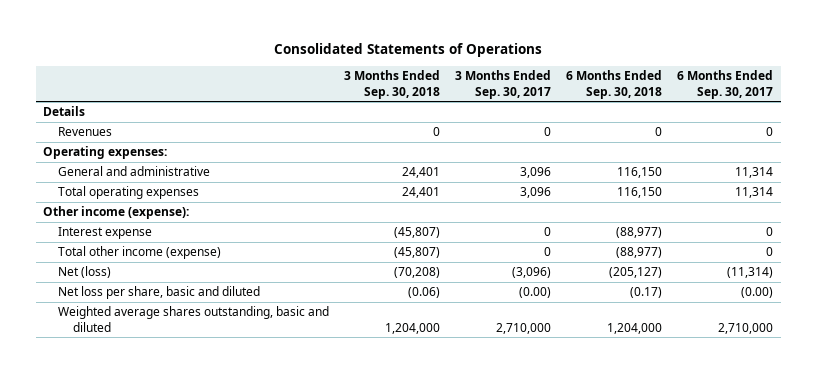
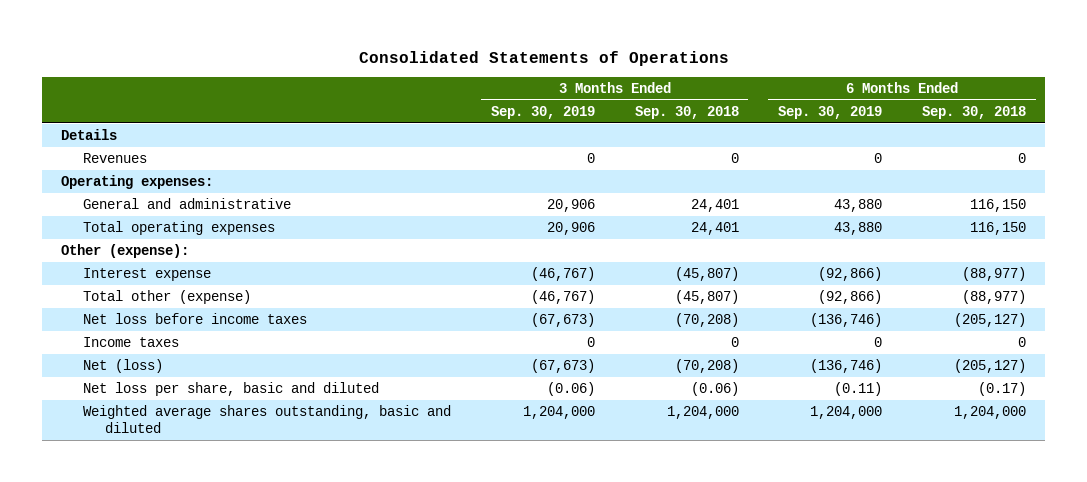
[455,70,552,99] 3 Months Ended Sep. 30, 2017 -> none
[677,70,774,99] 6 Months Ended Sep. 30, 2017 -> none
none -> [490,105,595,119] Sep. 30, 2019
none -> [778,105,883,119] Sep. 30, 2019
[43,206,190,220] Other income (expense): -> [61,244,190,259] Other (expense):
[58,246,222,260] Total other income (expense) -> [83,290,252,305] Total other (expense)
none -> [83,313,308,325] Net loss before income taxes
none -> [83,337,180,348] Income taxes

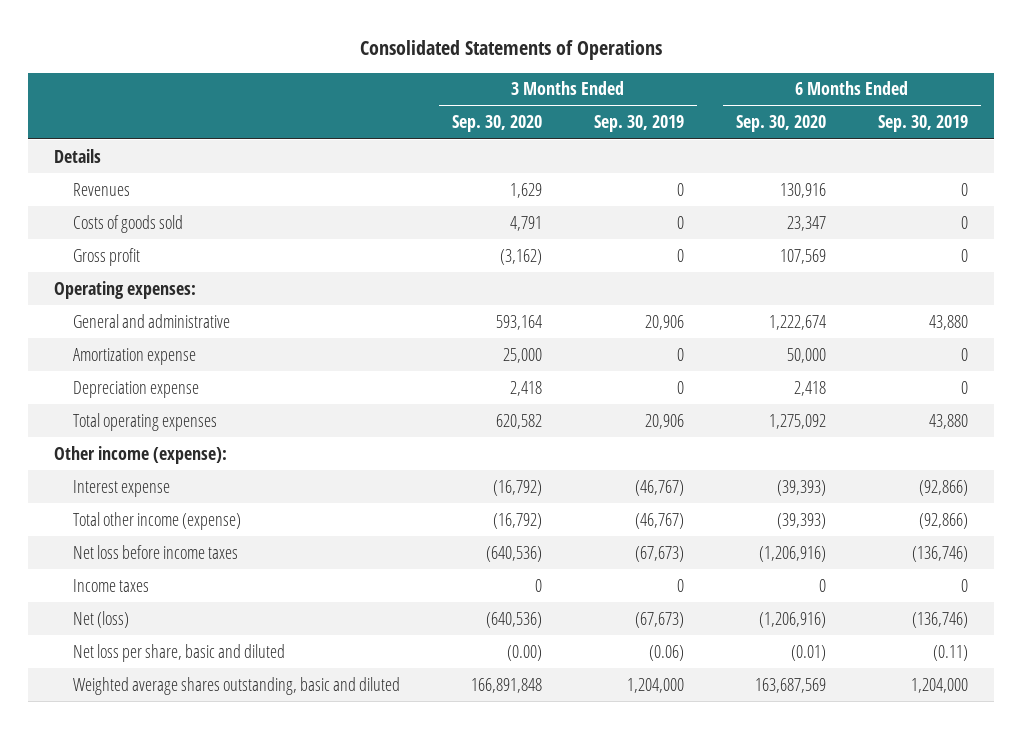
[634,105,739,119] Sep. 30, 2018 -> none
[921,105,1026,119] Sep. 30, 2018 -> none
none -> [451,115,542,133] Sep. 30, 2020
none -> [735,115,826,133] Sep. 30, 2020
none -> [72,214,183,233] Costs of goods sold
none -> [72,247,140,266] Gross profit
none -> [72,347,196,365] Amortization expense
none -> [72,380,199,398] Depreciation expense
[61,244,190,259] Other (expense): -> [54,445,228,464] Other income (expense):
[83,290,252,305] Total other (expense) -> [72,511,241,530] Total other income (expense)

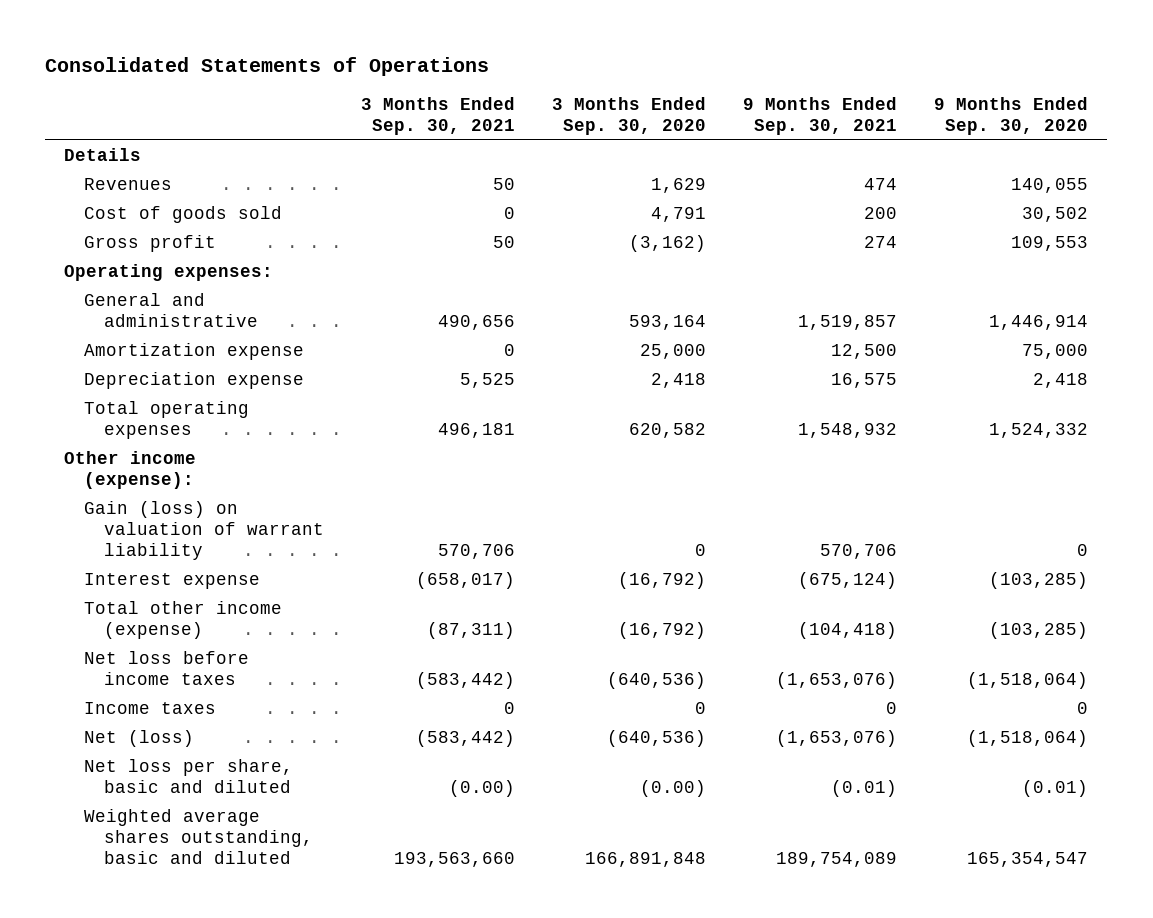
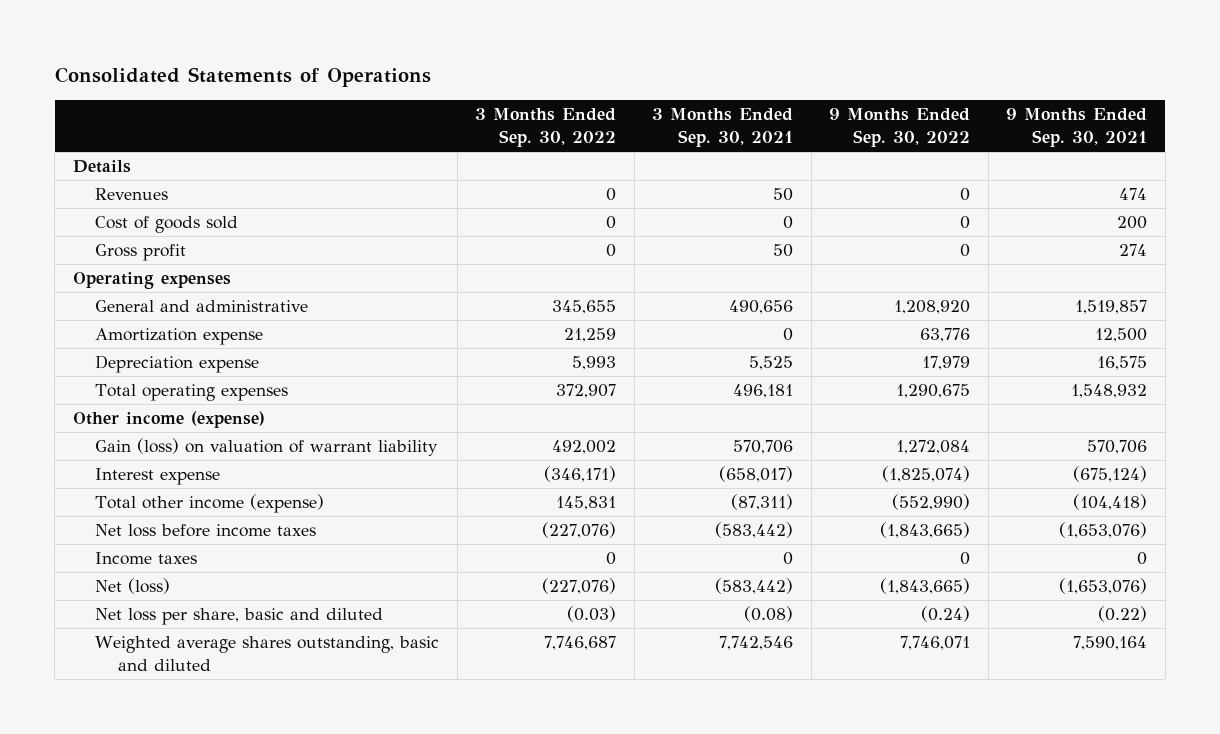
[552,97,707,136] 3 Months Ended Sep. 30, 2020 -> none
[934,97,1089,136] 9 Months Ended Sep. 30, 2020 -> none
none -> [475,108,617,147] 3 Months Ended Sep. 30, 2022
none -> [829,108,971,147] 9 Months Ended Sep. 30, 2022
[64,264,274,282] Operating expenses: -> [72,272,231,290] Operating expenses
[64,451,197,490] Other income (expense): -> [72,411,265,429] Other income (expense)
[448,780,515,798] (0.00) -> [744,606,794,623] (0.08)
[831,780,898,798] (0.01) -> [1098,606,1148,623] (0.22)
[393,852,515,868] 193,563,660 -> [719,636,794,651] 7,742,546
[776,852,898,868] 189,754,089 -> [1073,636,1148,651] 7,590,164

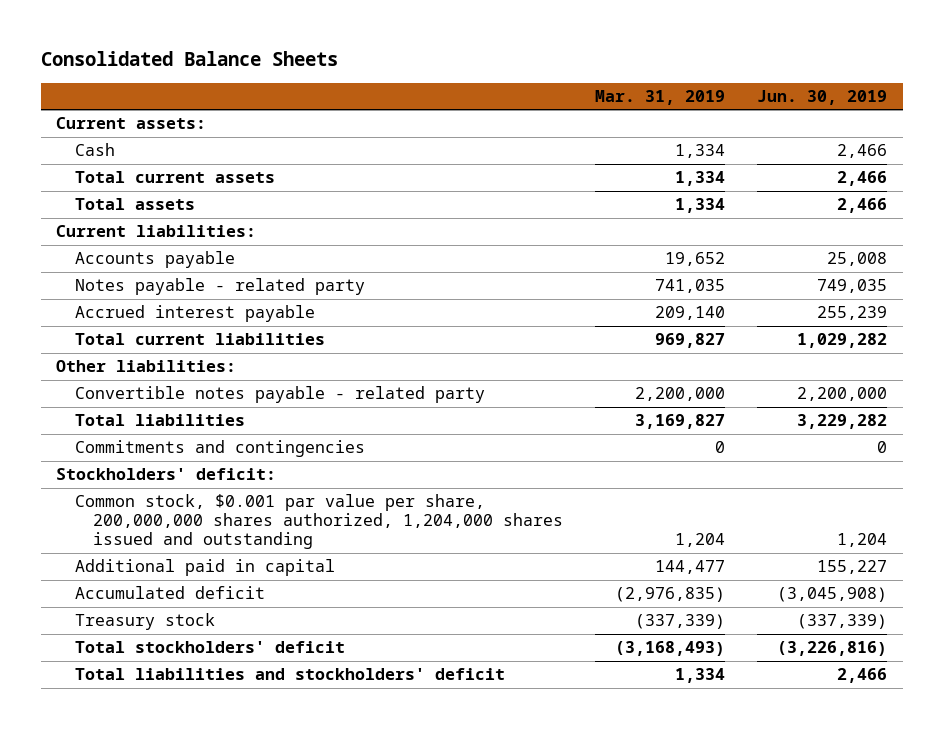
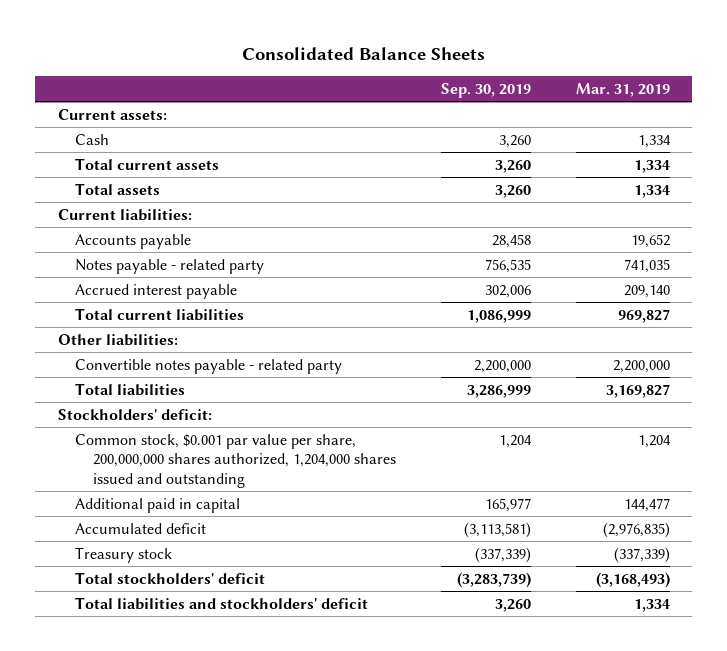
[756,89,887,105] Jun. 30, 2019 -> none
none -> [440,82,531,98] Sep. 30, 2019
[74,440,365,458] Commitments and contingencies -> none

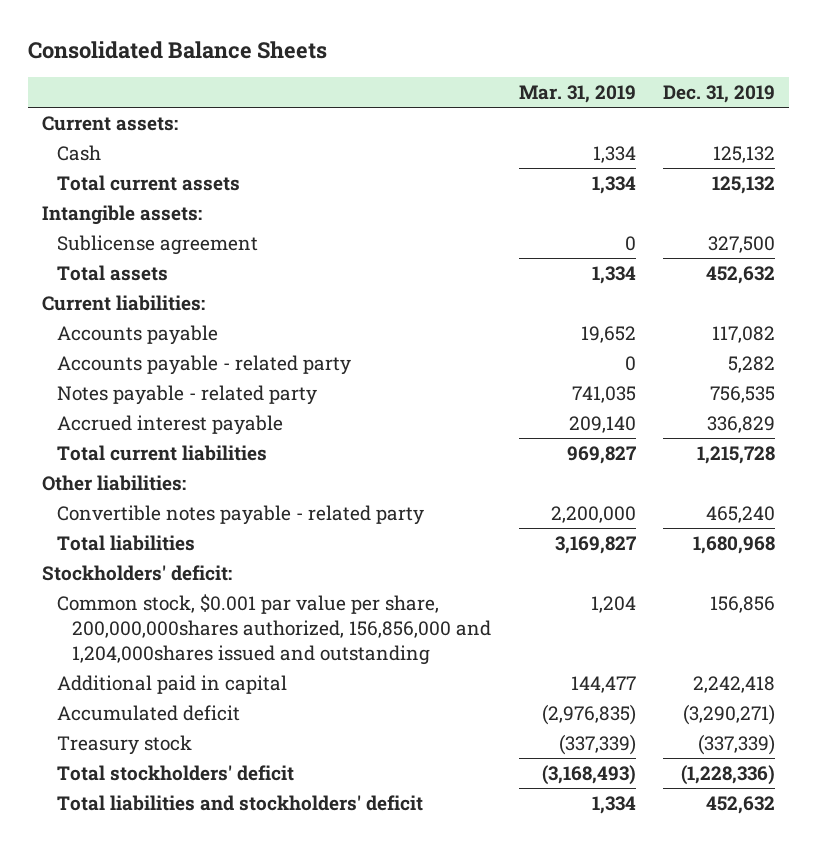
[440,82,531,98] Sep. 30, 2019 -> none
none -> [663,85,776,104] Dec. 31, 2019
none -> [42,204,203,225] Intangible assets:
none -> [57,234,259,255] Sublicense agreement
none -> [57,354,352,375] Accounts payable - related party
[75,433,396,488] Common stock, $0.001 par value per share, 200,000,000 shares authorized, 1,204,000 shares issued and outstanding -> [57,593,491,665] Common stock, $0.001 par value per share, 200,000,000shares authorized, 156,856,000 and 1,204,000shares issued and outstanding

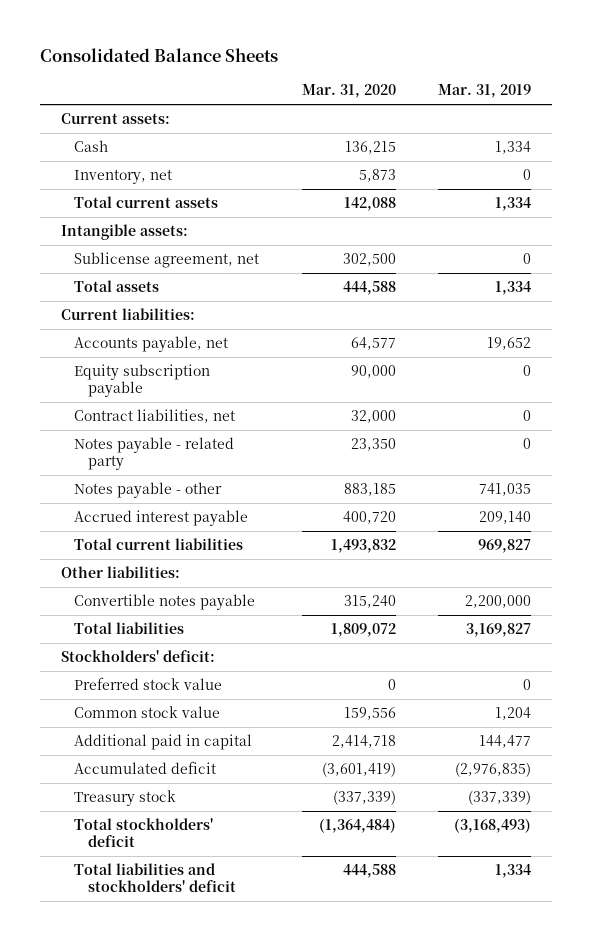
[663,85,776,104] Dec. 31, 2019 -> none
none -> [301,84,396,99] Mar. 31, 2020
none -> [74,169,173,185] Inventory, net
[57,234,259,255] Sublicense agreement -> [74,252,260,269] Sublicense agreement, net
[57,354,352,375] Accounts payable - related party -> none
[57,324,219,345] Accounts payable -> [74,336,229,353] Accounts payable, net
none -> [74,364,211,398] Equity subscription payable
none -> [74,409,236,424] Contract liabilities, net
[571,385,636,403] 741,035 -> [523,438,532,450] 0
none -> [74,482,223,499] Notes payable - other
[57,504,425,525] Convertible notes payable - related party -> [74,594,256,611] Convertible notes payable
none -> [74,677,223,691] Preferred stock value
[57,593,491,665] Common stock, $0.001 par value per share, 200,000,000shares authorized, 156,856,000 and 1,204,000shares issued and outstanding -> [74,706,221,719] Common stock value

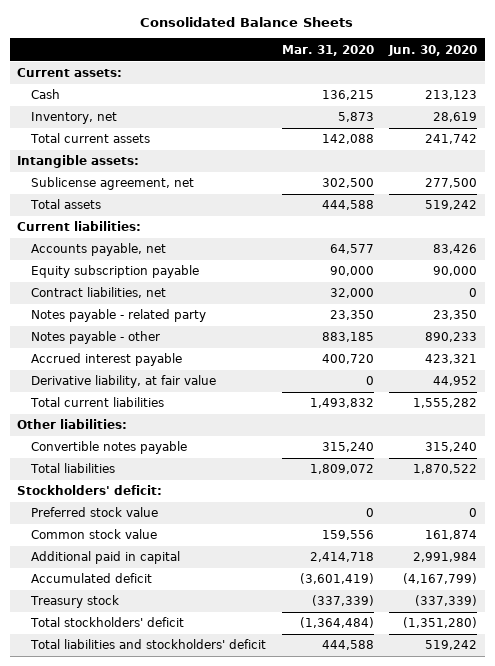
[438,84,532,99] Mar. 31, 2019 -> none
none -> [388,44,478,56] Jun. 30, 2020
none -> [31,375,217,389] Derivative liability, at fair value

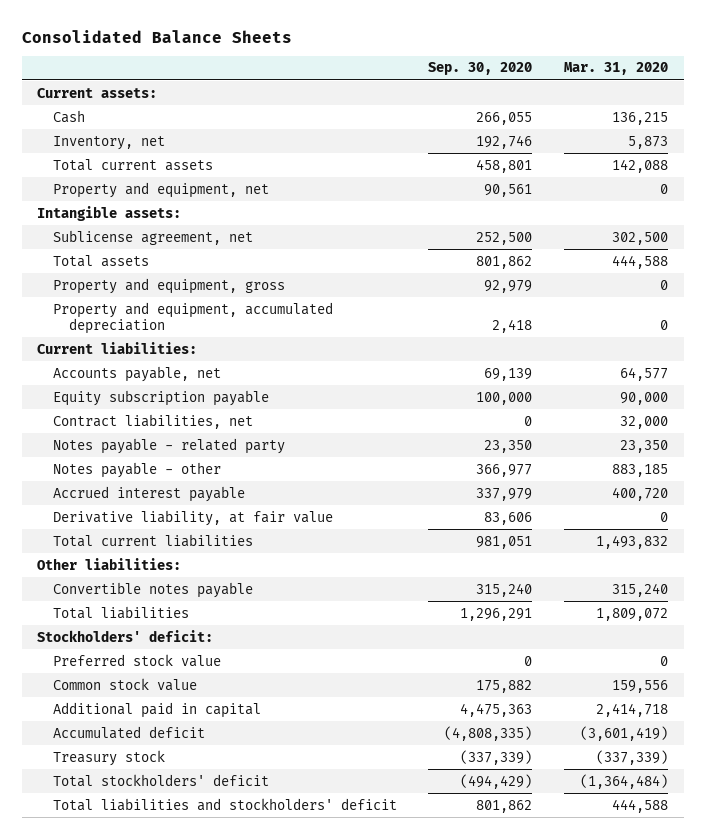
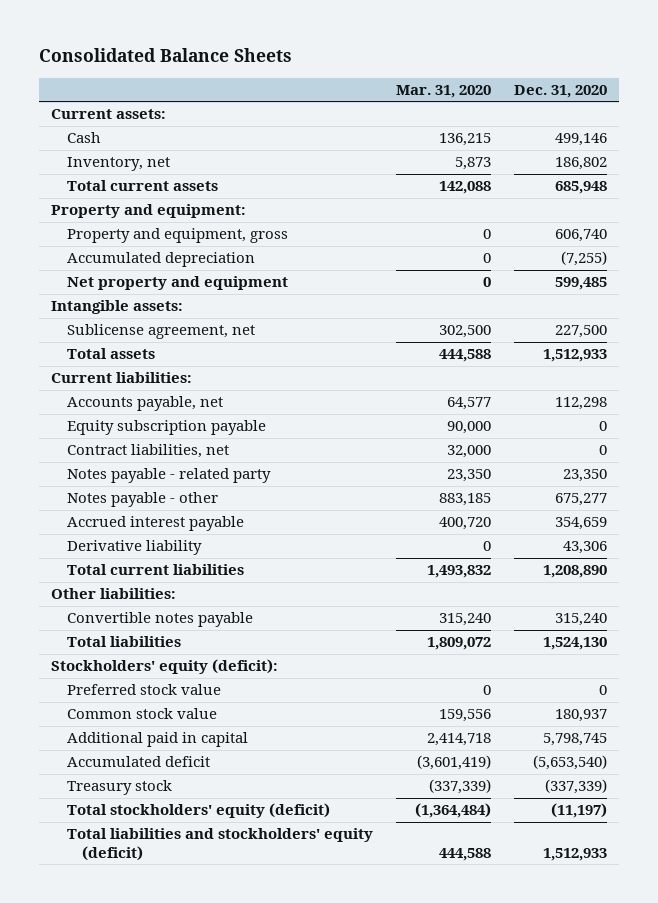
[428,62,533,76] Sep. 30, 2020 -> none
none -> [514,84,608,98] Dec. 31, 2020
none -> [50,204,246,219] Property and equipment:
[52,277,285,294] Property and equipment, gross -> [66,228,288,244] Property and equipment, gross
none -> [66,252,255,268] Accumulated depreciation
[52,181,269,198] Property and equipment, net -> [66,276,288,291] Net property and equipment
[52,301,333,334] Property and equipment, accumulated depreciation -> none
[52,509,333,526] Derivative liability, at fair value -> none
none -> [66,540,202,556] Derivative liability
[37,629,214,642] Stockholders' deficit: -> [50,659,278,675] Stockholders' equity (deficit):
[52,773,269,787] Total stockholders' deficit -> [66,803,330,819] Total stockholders' equity (deficit)
[52,797,397,811] Total liabilities and stockholders' deficit -> [66,828,373,861] Total liabilities and stockholders' equity (deficit)

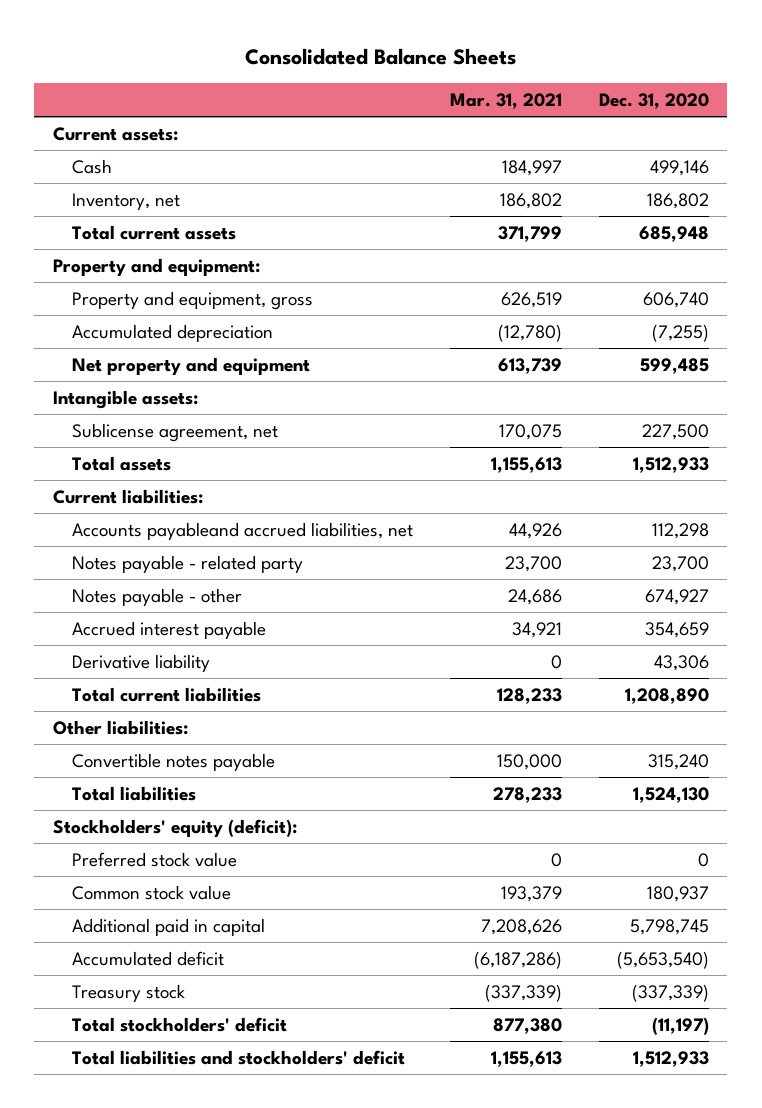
[395,84,491,98] Mar. 31, 2020 -> none
none -> [449,93,562,110] Mar. 31, 2021
[66,420,266,436] Equity subscription payable -> none
[66,444,229,459] Contract liabilities, net -> none
[66,396,223,412] Accounts payable, net -> [71,522,413,541] Accounts payableand accrued liabilities, net
[563,469,608,483] 23,350 -> [651,556,709,573] 23,700
[555,493,608,507] 675,277 -> [644,589,709,606] 674,927
[66,803,330,819] Total stockholders' equity (deficit) -> [71,1017,287,1033] Total stockholders' deficit
[66,828,373,861] Total liabilities and stockholders' equity (deficit) -> [71,1050,405,1066] Total liabilities and stockholders' deficit

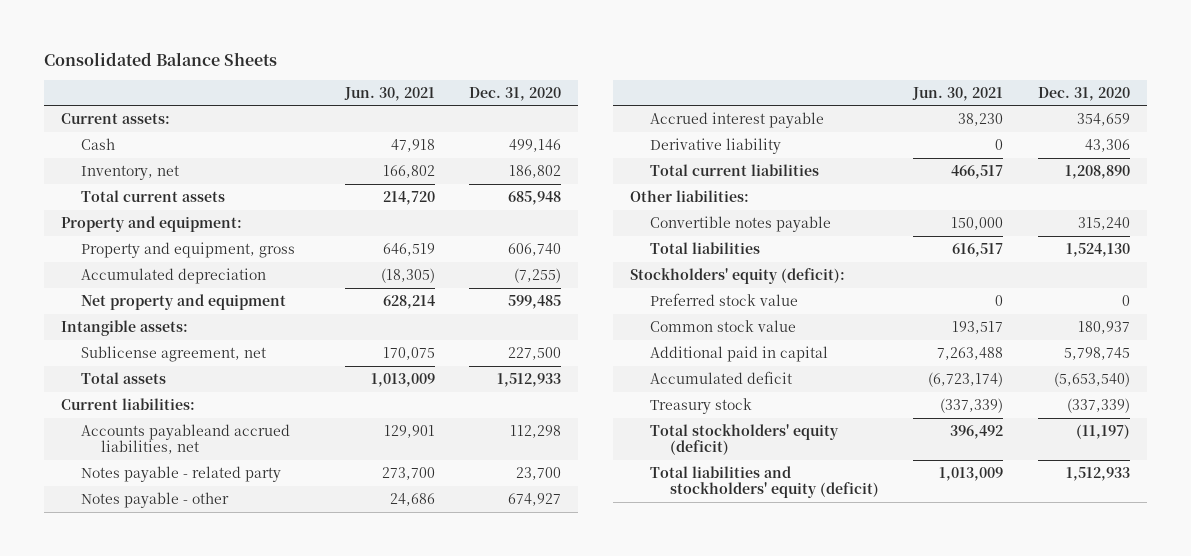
[449,93,562,110] Mar. 31, 2021 -> none
none -> [343,86,435,101] Jun. 30, 2021
[71,1017,287,1033] Total stockholders' deficit -> [650,423,840,456] Total stockholders' equity (deficit)
[71,1050,405,1066] Total liabilities and stockholders' deficit -> [650,465,879,499] Total liabilities and stockholders' equity (deficit)

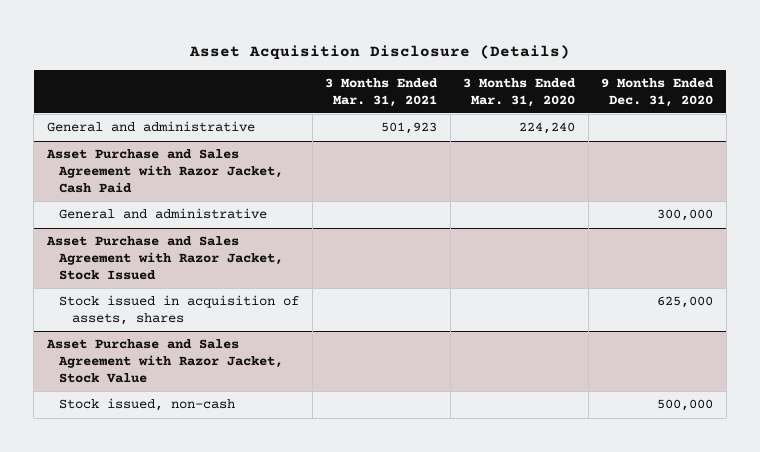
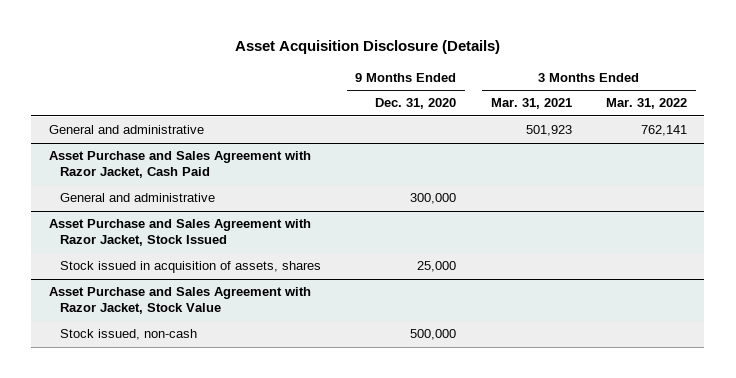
[463,77,577,107] 3 Months Ended Mar. 31, 2020 -> none
none -> [606,98,688,110] Mar. 31, 2022
[657,296,714,309] 625,000 -> [417,261,457,273] 25,000

